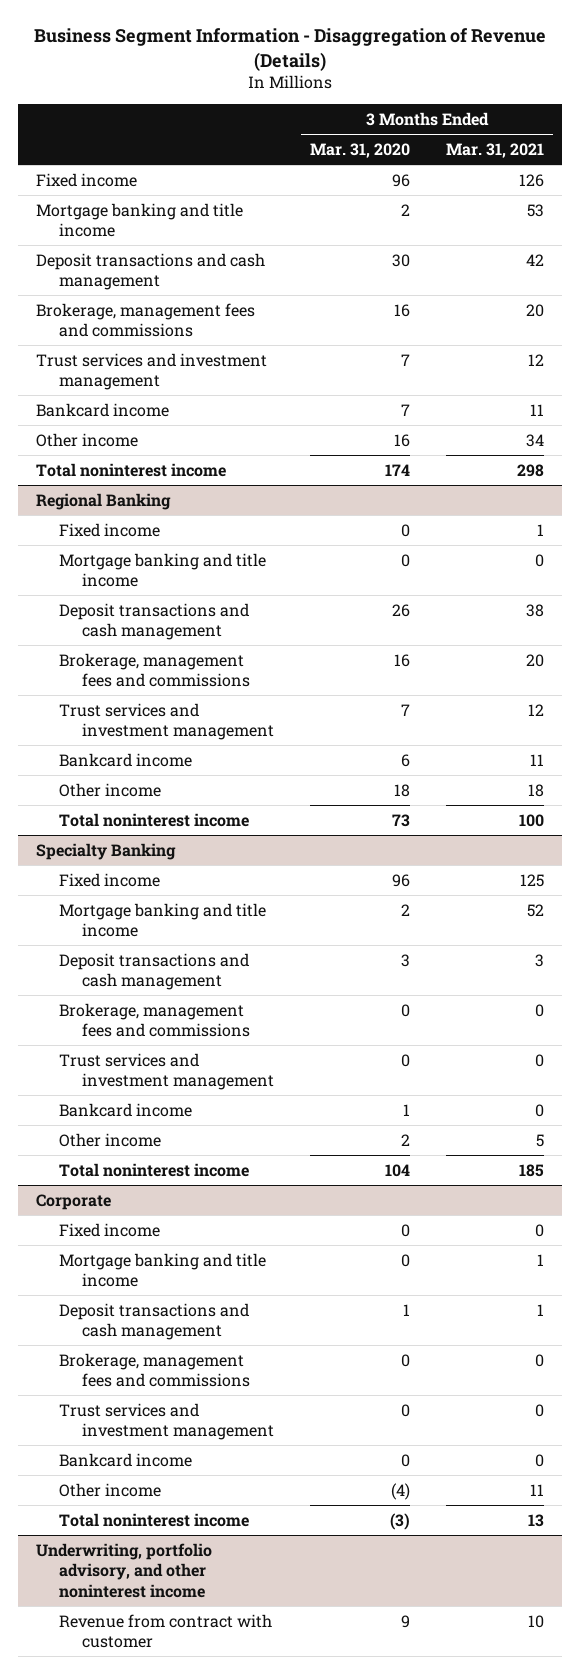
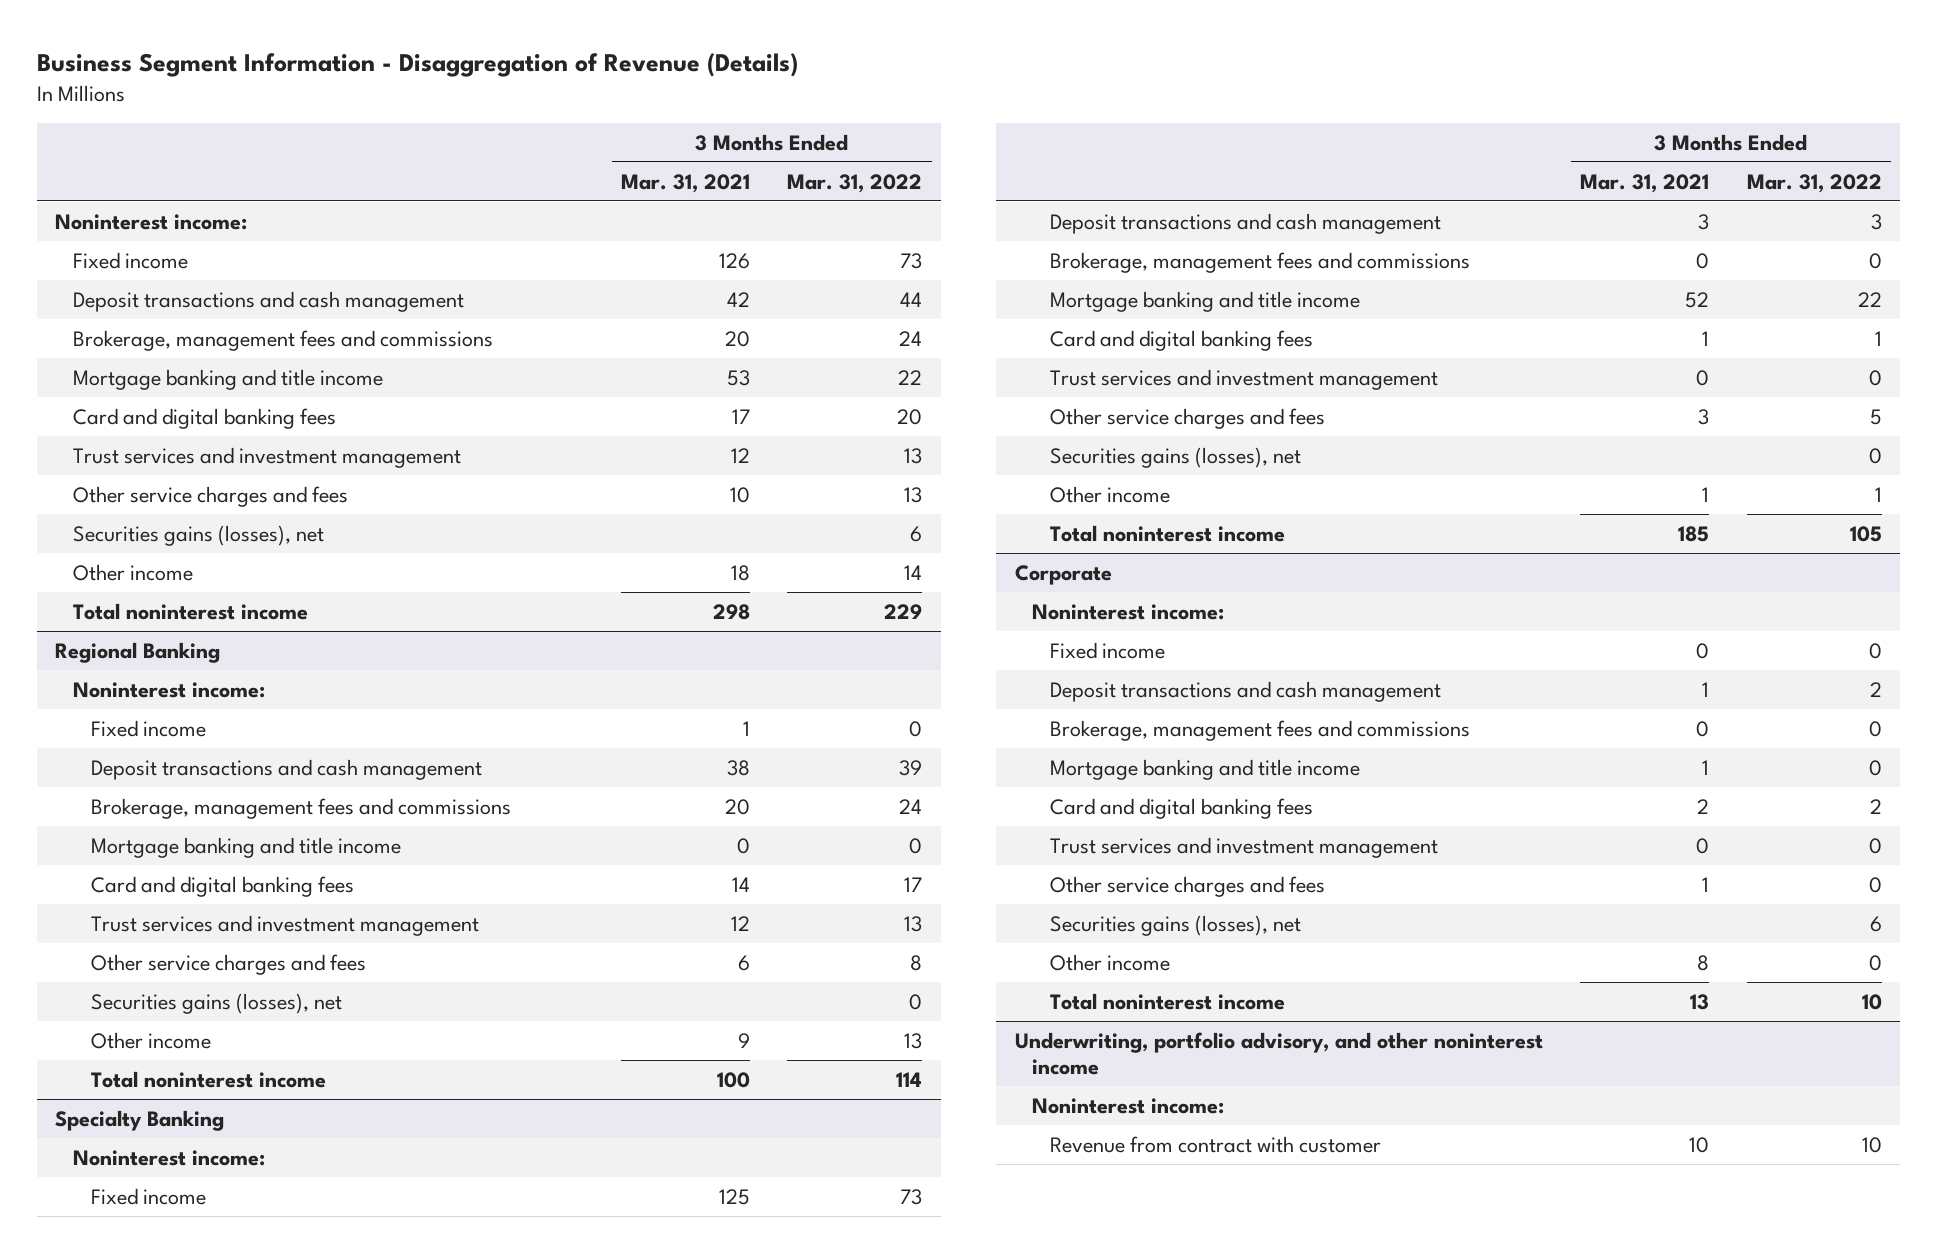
[310,142,411,158] Mar. 31, 2020 -> none
none -> [787,173,923,193] Mar. 31, 2022
none -> [55,213,248,230] Noninterest income:
[35,202,243,238] Mortgage banking and title income -> [73,368,384,390] Mortgage banking and title income
none -> [73,407,337,429] Card and digital banking fees
[35,402,169,417] Bankcard income -> none
none -> [73,485,349,507] Other service charges and fees
none -> [73,524,325,546] Securities gains (losses), net
[526,433,545,447] 34 -> [730,564,750,581] 18
none -> [73,681,266,698] Noninterest income:
[59,552,267,588] Mortgage banking and title income -> [90,836,401,858] Mortgage banking and title income
none -> [90,875,354,897] Card and digital banking fees
[59,752,193,767] Bankcard income -> none
none -> [90,953,366,975] Other service charges and fees
none -> [90,992,342,1014] Securities gains (losses), net
[528,783,545,797] 18 -> [737,1032,750,1048] 9
none -> [73,1149,266,1166] Noninterest income:
[59,902,267,938] Mortgage banking and title income -> [1050,290,1361,312] Mortgage banking and title income
none -> [1050,329,1314,351] Card and digital banking fees
[59,1102,193,1117] Bankcard income -> none
none -> [1050,407,1326,429] Other service charges and fees
none -> [1050,446,1302,468] Securities gains (losses), net
[536,1133,545,1147] 5 -> [1702,486,1710,502] 1
none -> [1032,603,1225,620] Noninterest income:
[59,1252,267,1288] Mortgage banking and title income -> [1050,758,1361,780] Mortgage banking and title income
none -> [1050,797,1314,819] Card and digital banking fees
[59,1452,193,1467] Bankcard income -> none
none -> [1050,875,1326,897] Other service charges and fees
none -> [1050,914,1302,936] Securities gains (losses), net
[530,1483,545,1496] 11 -> [1697,954,1710,971] 8
none -> [1032,1097,1225,1114] Noninterest income:

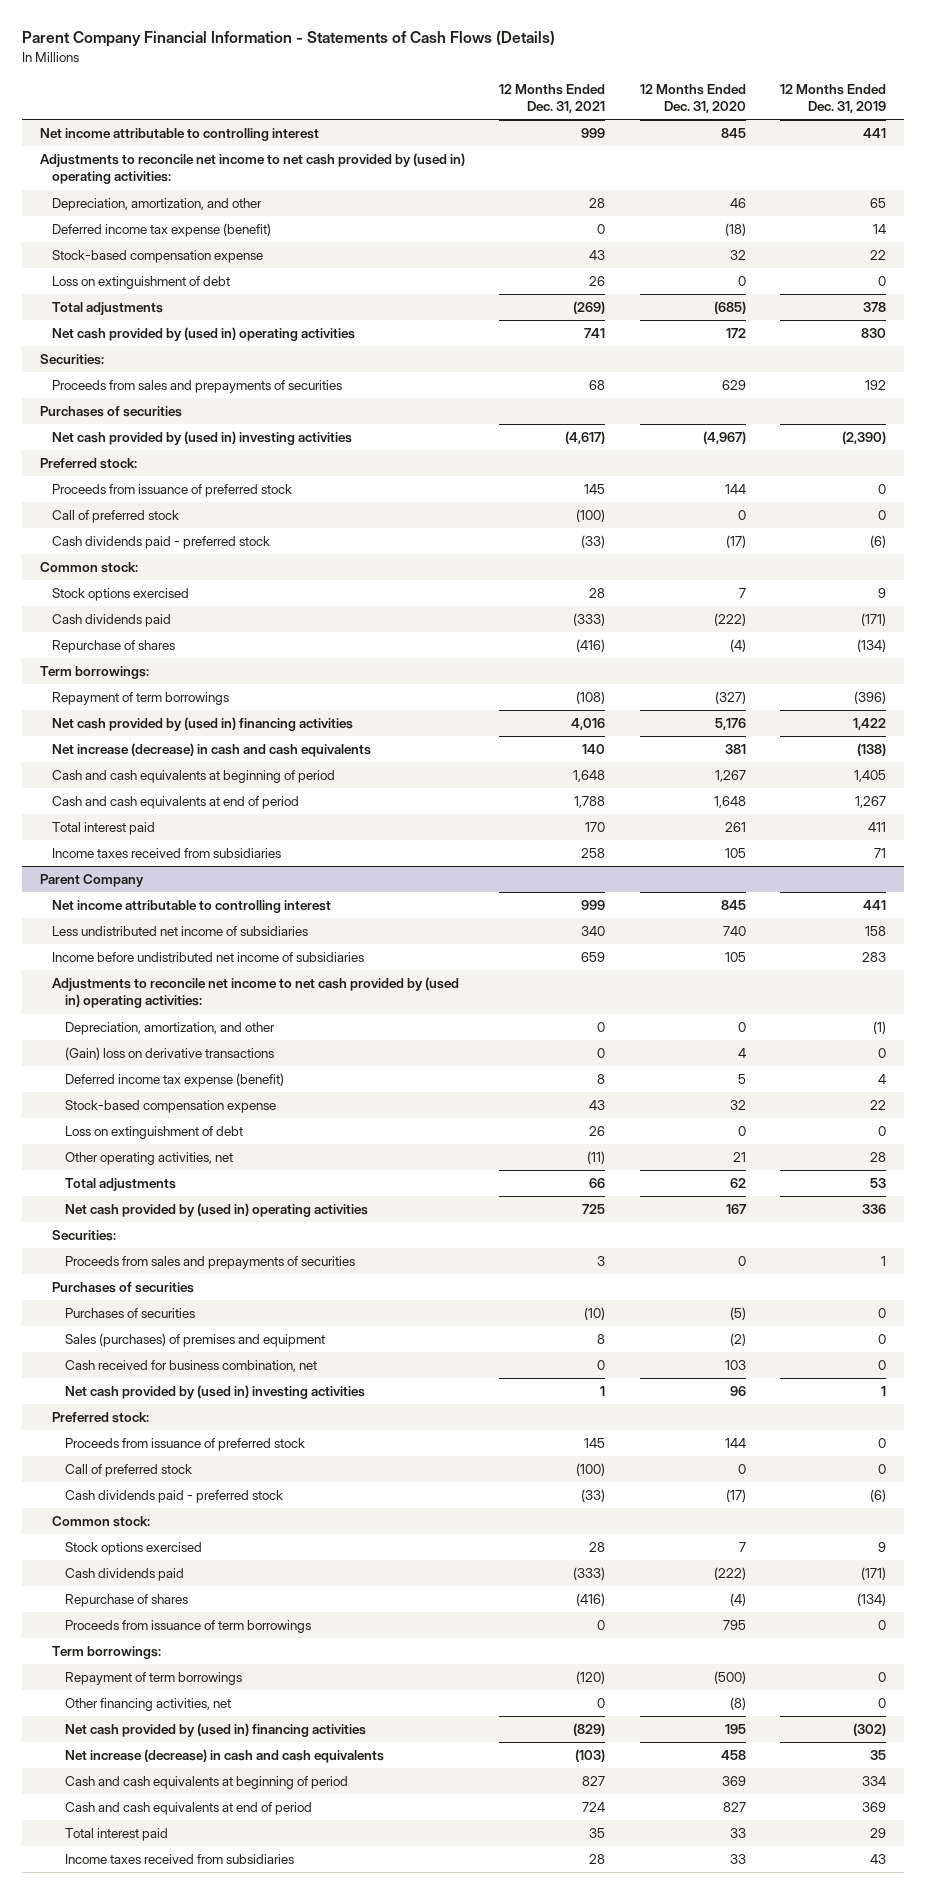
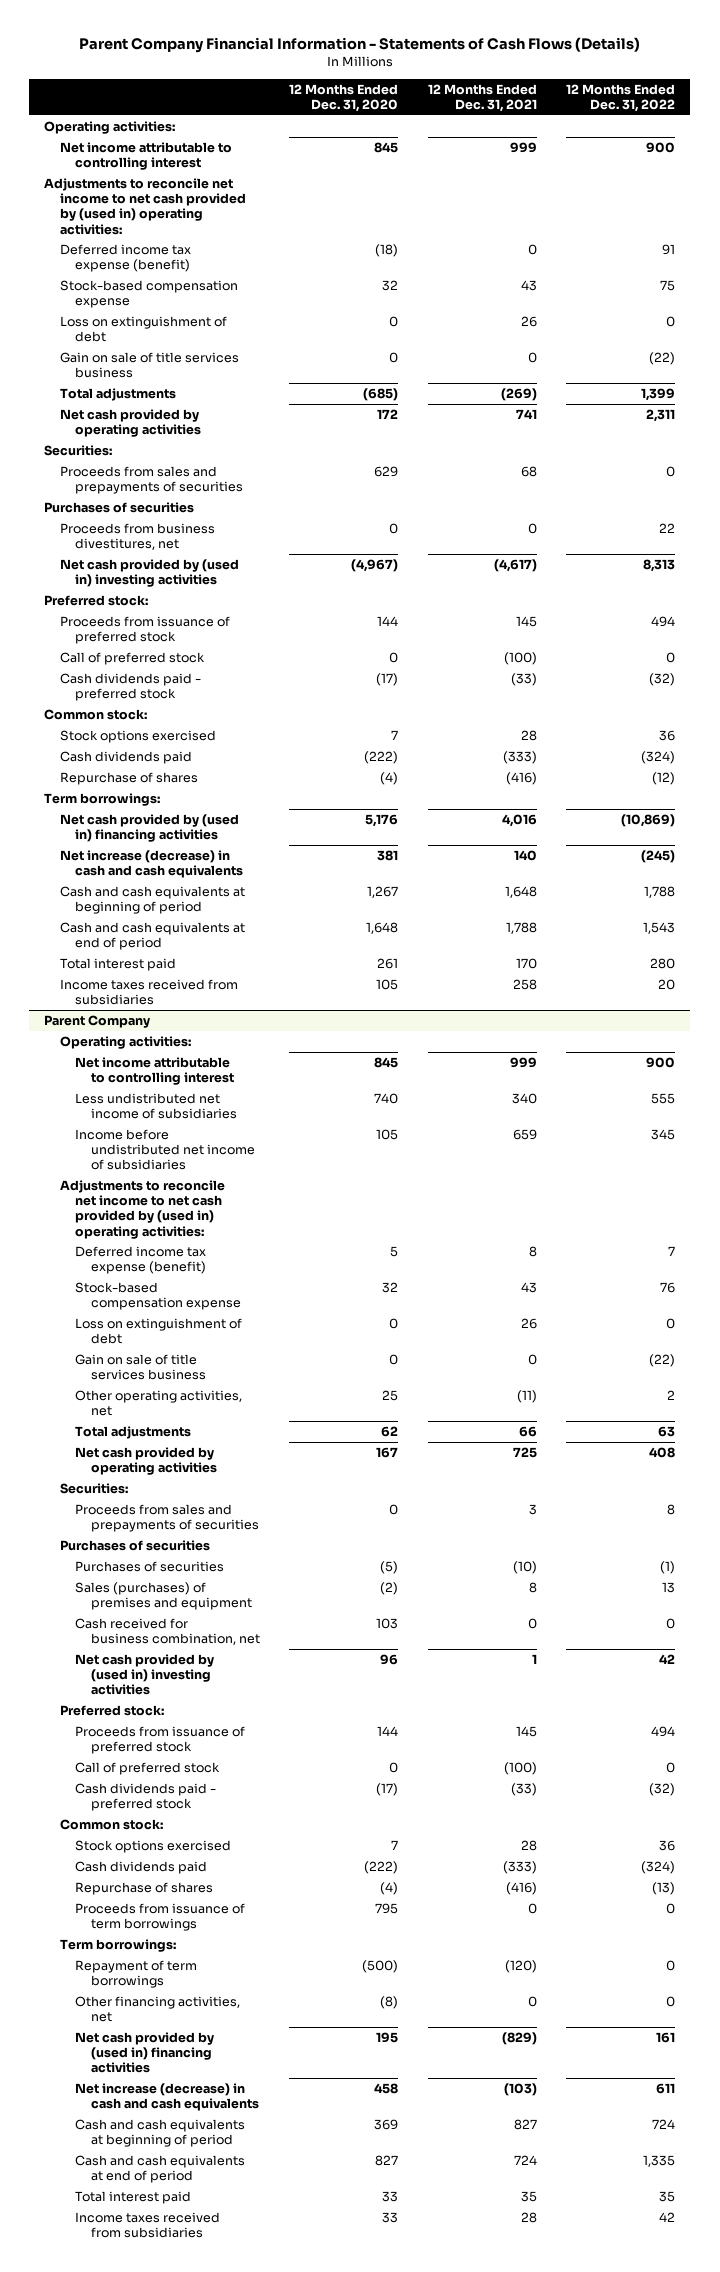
[780,83,887,113] 12 Months Ended Dec. 31, 2019 -> none
none -> [566,83,676,112] 12 Months Ended Dec. 31, 2022
none -> [44,121,176,135] Operating activities:
[52,198,263,212] Depreciation, amortization, and other -> none
none -> [59,352,239,379] Gain on sale of title services business
[52,327,356,342] Net cash provided by (used in) operating activities -> [59,409,202,438] Net cash provided by operating activities
none -> [59,523,215,551] Proceeds from business divestitures, net
[52,692,230,706] Repayment of term borrowings -> none
none -> [59,1036,191,1050] Operating activities:
[64,1022,275,1036] Depreciation, amortization, and other -> none
[64,1047,274,1061] (Gain) loss on derivative transactions -> none
none -> [75,1354,206,1381] Gain on sale of title services business
[732,1152,746,1163] 21 -> [382,1390,399,1402] 25
[64,1203,368,1218] Net cash provided by (used in) operating activities -> [75,1447,217,1476] Net cash provided by operating activities

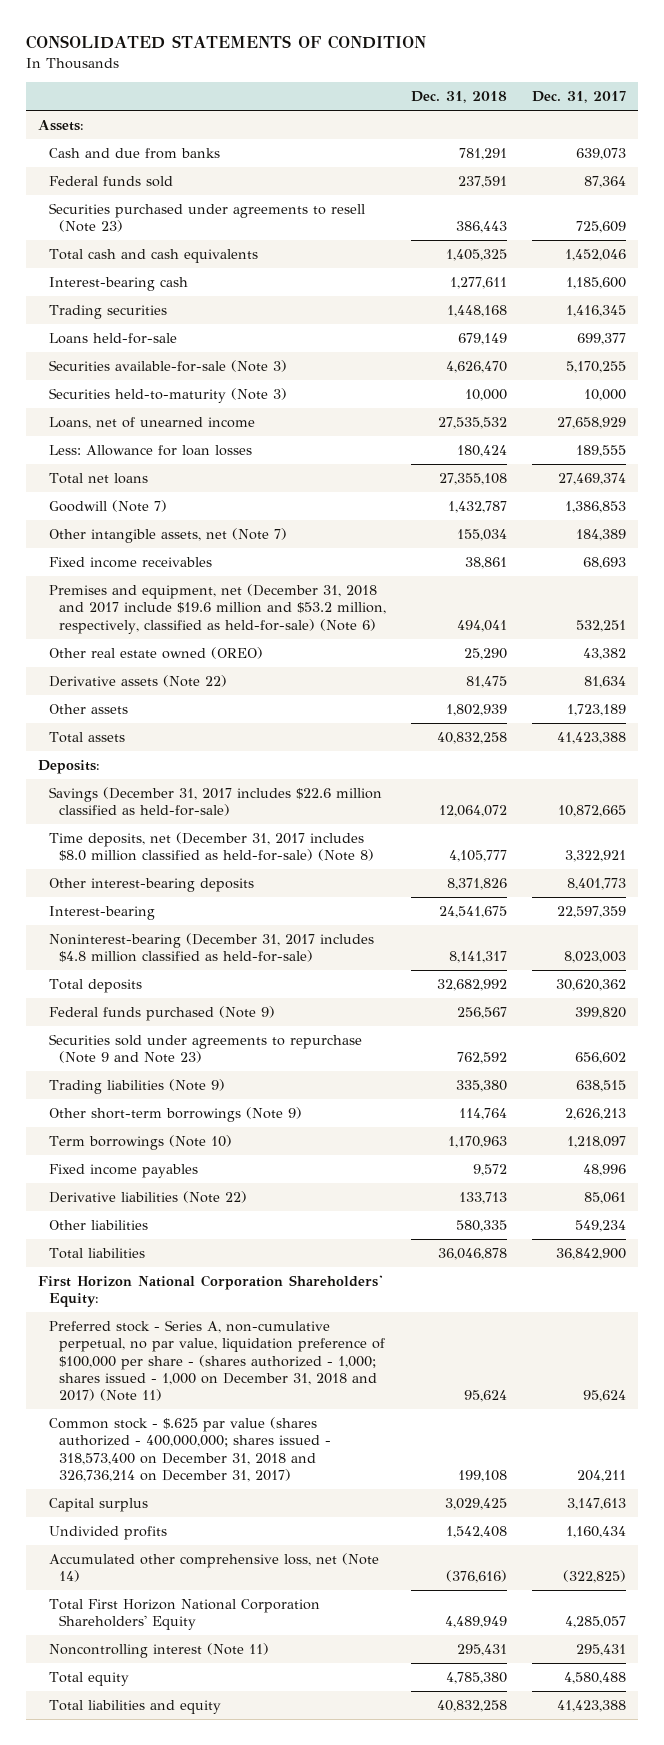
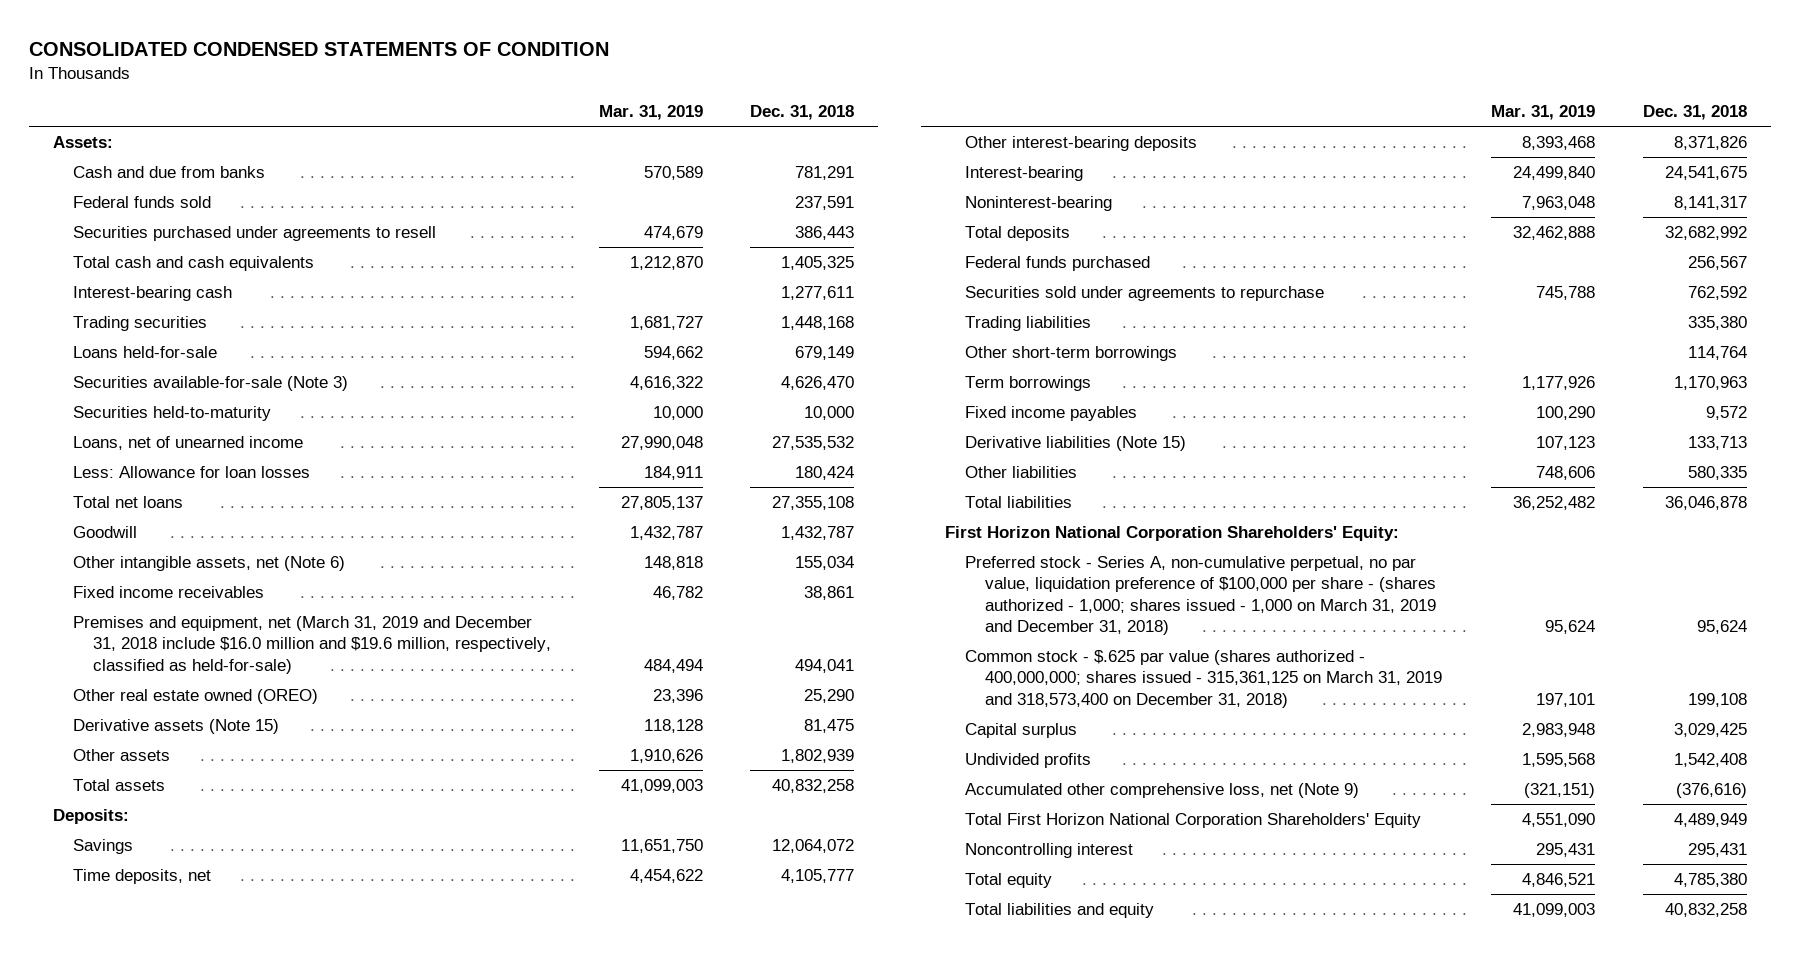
[25,35,426,50] CONSOLIDATED STATEMENTS OF CONDITION -> [28,41,609,56] CONSOLIDATED CONDENSED STATEMENTS OF CONDITION
[531,91,626,104] Dec. 31, 2017 -> none
none -> [598,104,703,120] Mar. 31, 2019
[48,202,365,233] Securities purchased under agreements to resell (Note 23) -> [72,226,436,242] Securities purchased under agreements to resell
[48,387,287,403] Securities held-to-maturity (Note 3) -> [72,406,271,422] Securities held-to-maturity
[48,499,167,512] Goodwill (Note 7) -> [72,526,137,539] Goodwill
[48,527,287,543] Other intangible assets, net (Note 7) -> [72,556,345,572] Other intangible assets, net (Note 6)
[48,583,386,634] Premises and equipment, net (December 31, 2018 and 2017 include $19.6 million and $53.2 million, respectively, classified as held-for-sale) (Note 6) -> [72,616,551,674] Premises and equipment, net (March 31, 2019 and December 31, 2018 include $16.0 million and $19.6 million, respectively, classified as held-for-sale)
[48,674,227,687] Derivative assets (Note 22) -> [72,719,279,735] Derivative assets (Note 15)
[48,786,382,817] Savings (December 31, 2017 includes $22.6 million classified as held-for-sale) -> [72,839,133,855] Savings
[48,831,374,862] Time deposits, net (December 31, 2017 includes $8.0 million classified as held-for-sale) (Note 8) -> [72,869,211,885] Time deposits, net
[48,932,374,963] Noninterest-bearing (December 31, 2017 includes $4.8 million classified as held-for-sale) -> [965,196,1113,212] Noninterest-bearing
[48,1005,275,1021] Federal funds purchased (Note 9) -> [965,256,1151,272] Federal funds purchased
[48,1033,362,1064] Securities sold under agreements to repurchase (Note 9 and Note 23) -> [965,286,1325,302] Securities sold under agreements to repurchase
[48,1078,225,1094] Trading liabilities (Note 9) -> [965,316,1092,332] Trading liabilities
[48,1106,302,1122] Other short-term borrowings (Note 9) -> [965,346,1178,362] Other short-term borrowings
[48,1134,232,1150] Term borrowings (Note 10) -> [965,376,1092,392] Term borrowings
[48,1190,247,1203] Derivative liabilities (Note 22) -> [965,436,1187,452] Derivative liabilities (Note 15)
[48,1319,385,1402] Preferred stock - Series A, non-cumulative perpetual, no par value, liquidation preference of $100,000 per share - (shares authorized - 1,000; shares issued - 1,000 on December 31, 2018 and 2017) (Note 11) -> [965,556,1437,635] Preferred stock - Series A, non-cumulative perpetual, no par value, liquidation preference of $100,000 per share - (shares authorized - 1,000; shares issued - 1,000 on March 31, 2019 and December 31, 2018)
[48,1416,331,1483] Common stock - $.625 par value (shares authorized - 400,000,000; shares issued - 318,573,400 on December 31, 2018 and 326,736,214 on December 31, 2017) -> [965,650,1443,708] Common stock - $.625 par value (shares authorized - 400,000,000; shares issued - 315,361,125 on March 31, 2019 and 318,573,400 on December 31, 2018)
[48,1552,379,1583] Accumulated other comprehensive loss, net (Note 14) -> [965,783,1360,799] Accumulated other comprehensive loss, net (Note 9)
[48,1642,269,1658] Noncontrolling interest (Note 11) -> [965,843,1134,859] Noncontrolling interest

